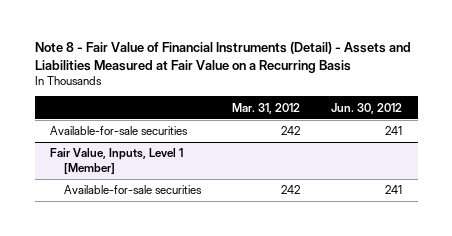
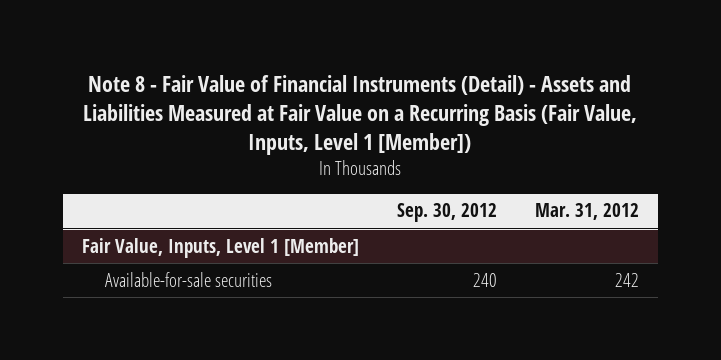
[34,42,411,73] Note 8 - Fair Value of Financial Instruments (Detail) - Assets and Liabilities Measured at Fair Value on a Recurring Basis -> [83,75,638,155] Note 8 - Fair Value of Financial Instruments (Detail) - Assets and Liabilities Measured at Fair Value on a Recurring Basis (Fair Value, Inputs, Level 1 [Member])
[331,102,403,114] Jun. 30, 2012 -> none
none -> [396,203,497,223] Sep. 30, 2012
[50,126,189,136] Available-for-sale securities -> none

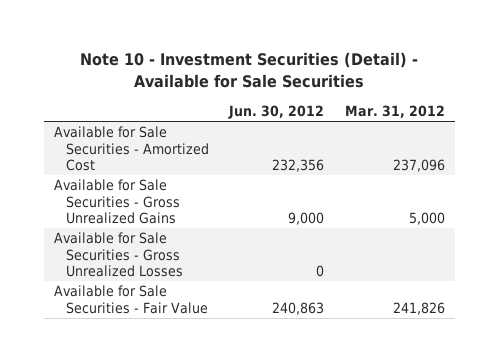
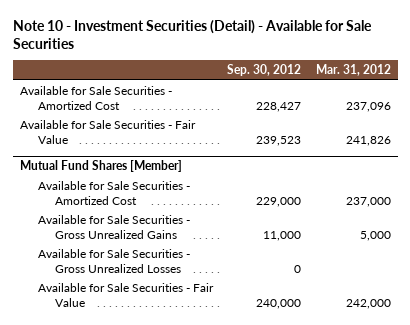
[228,105,325,120] Jun. 30, 2012 -> none
none -> [227,64,302,77] Sep. 30, 2012
[53,285,208,314] Available for Sale Securities - Fair Value -> [19,119,196,144] Available for Sale Securities - Fair Value
none -> [19,160,182,173] Mutual Fund Shares [Member]
none -> [37,180,190,205] Available for Sale Securities - Amortized Cost
none -> [37,282,214,307] Available for Sale Securities - Fair Value

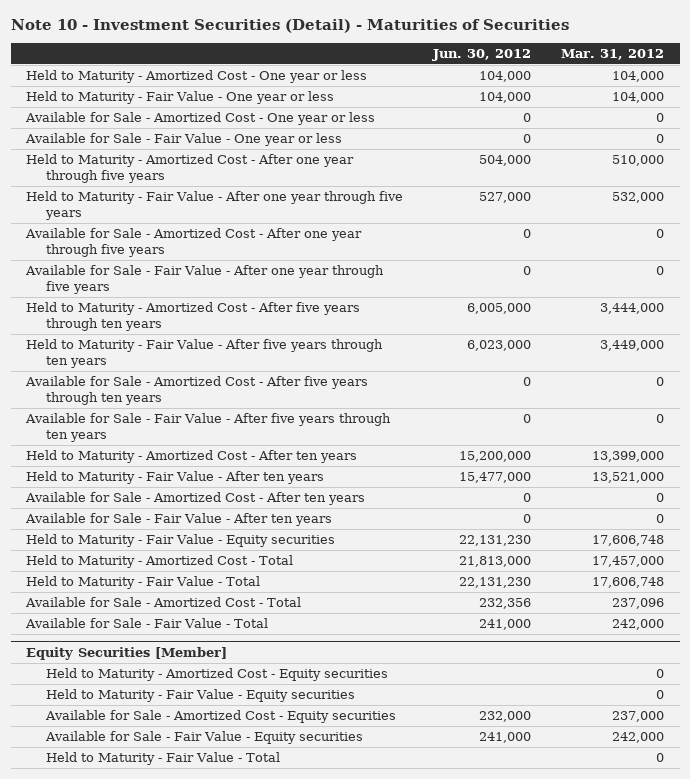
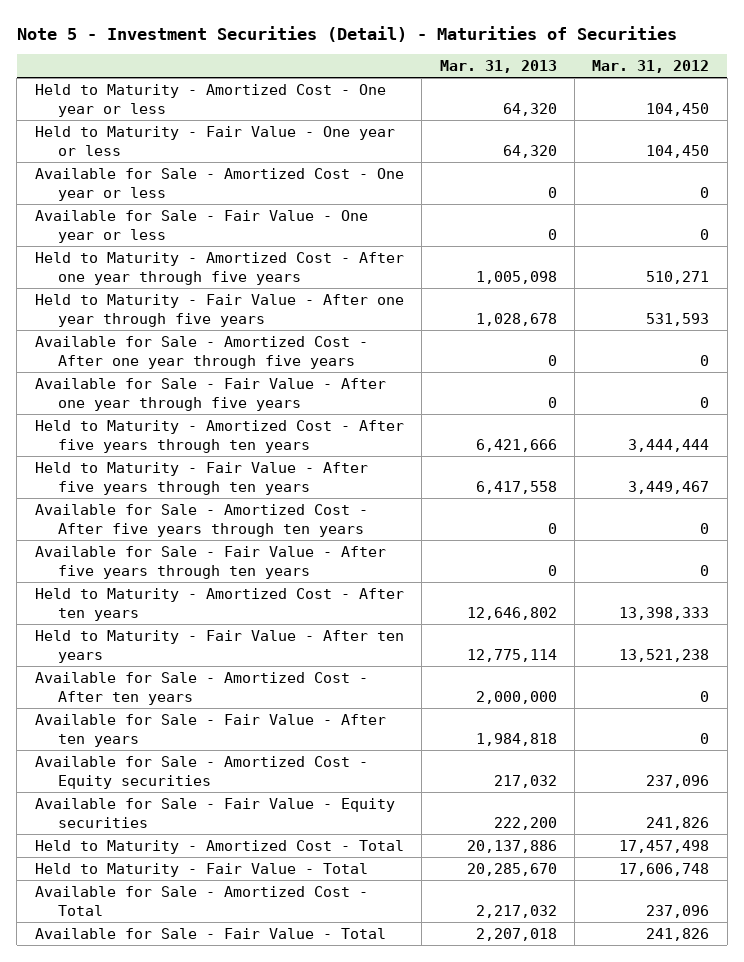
[10,19,569,34] Note 10 - Investment Securities (Detail) - Maturities of Securities -> [16,25,677,42] Note 5 - Investment Securities (Detail) - Maturities of Securities
[432,49,532,62] Jun. 30, 2012 -> none
none -> [439,60,557,74] Mar. 31, 2013
[612,71,665,83] 104,000 -> [646,102,710,116] 104,450
[612,92,665,104] 104,000 -> [646,144,710,158] 104,450
[612,155,665,167] 510,000 -> [646,270,710,284] 510,271
[612,192,665,204] 532,000 -> [646,312,710,326] 531,593
[600,303,665,315] 3,444,000 -> [628,438,710,452] 3,444,444
[600,340,665,352] 3,449,000 -> [628,480,710,494] 3,449,467
[592,451,665,463] 13,399,000 -> [619,606,710,620] 13,398,333
[592,472,665,484] 13,521,000 -> [619,648,710,662] 13,521,238
[25,534,335,548] Held to Maturity - Fair Value - Equity securities -> none
none -> [34,755,368,789] Available for Sale - Amortized Cost - Equity securities
none -> [34,797,395,828] Available for Sale - Fair Value - Equity securities
[592,556,665,568] 17,457,000 -> [619,839,710,853] 17,457,498
[25,647,227,661] Equity Securities [Member] -> none
[45,668,388,682] Held to Maturity - Amortized Cost - Equity securities -> none
[45,689,355,703] Held to Maturity - Fair Value - Equity securities -> none
[44,710,396,724] Available for Sale - Amortized Cost - Equity securities -> none
[44,731,363,745] Available for Sale - Fair Value - Equity securities -> none
[45,752,280,766] Held to Maturity - Fair Value - Total -> none
[612,619,665,631] 242,000 -> [646,927,710,941] 241,826

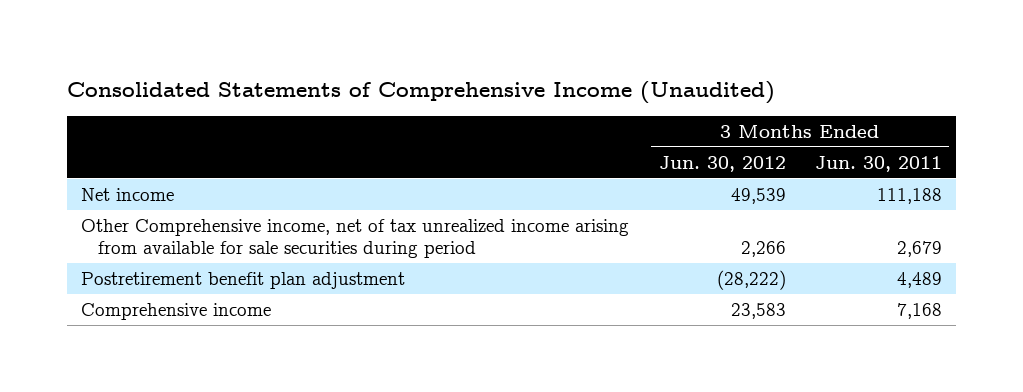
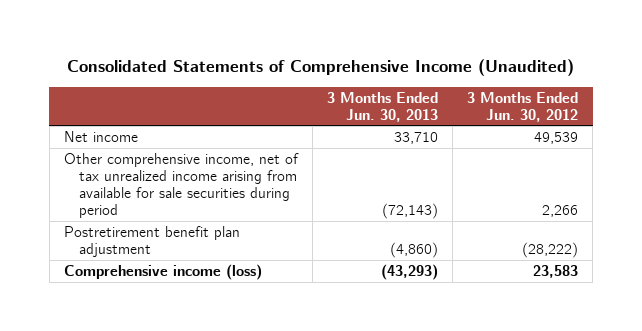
[814,156,942,173] Jun. 30, 2011 -> none
none -> [326,91,438,122] 3 Months Ended Jun. 30, 2013
[81,219,630,259] Other Comprehensive income, net of tax unrealized income arising from available for sale securities during period -> [63,152,299,219] Other comprehensive income, net of tax unrealized income arising from available for sale securities during period
[81,303,272,321] Comprehensive income -> [63,263,262,280] Comprehensive income (loss)

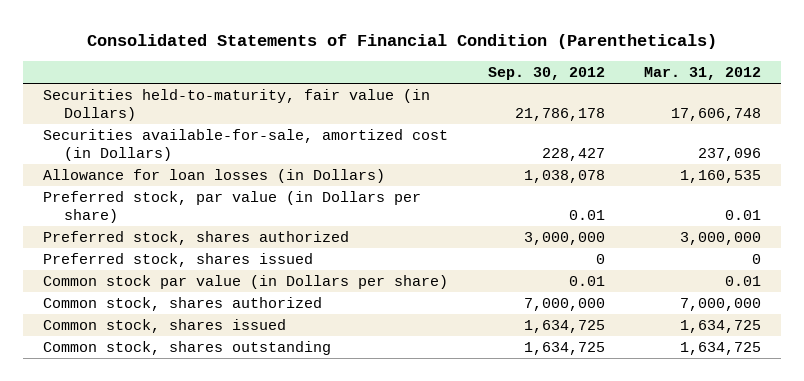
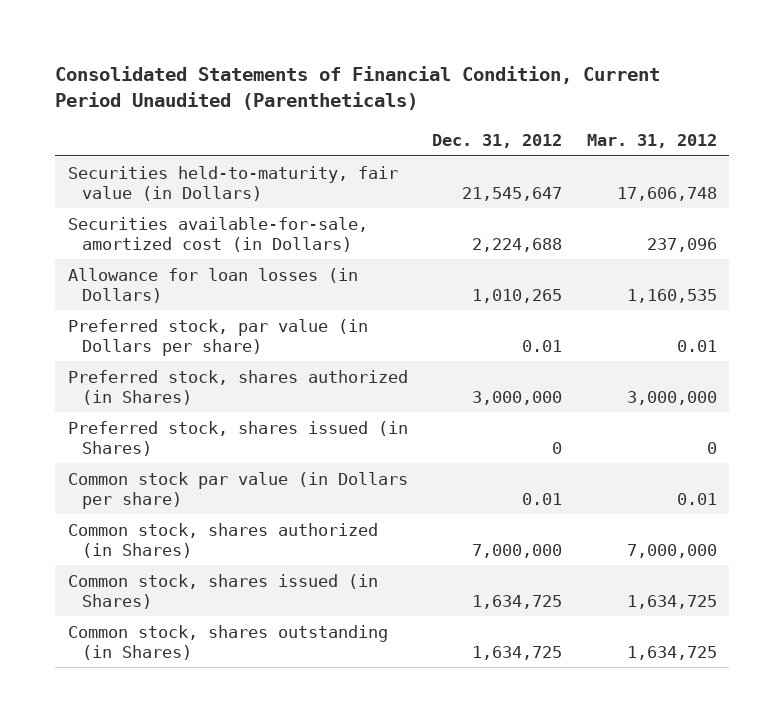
[87,34,718,50] Consolidated Statements of Financial Condition (Parentheticals) -> [55,66,661,111] Consolidated Statements of Financial Condition, Current Period Unaudited (Parentheticals)
[487,67,605,81] Sep. 30, 2012 -> none
none -> [432,133,563,148] Dec. 31, 2012
[43,231,350,246] Preferred stock, shares authorized -> [67,370,408,405] Preferred stock, shares authorized (in Shares)
[43,253,314,268] Preferred stock, shares issued -> [67,421,408,456] Preferred stock, shares issued (in Shares)
[43,297,323,312] Common stock, shares authorized -> [67,523,378,558] Common stock, shares authorized (in Shares)
[43,319,287,334] Common stock, shares issued -> [67,574,378,609] Common stock, shares issued (in Shares)
[43,341,332,356] Common stock, shares outstanding -> [67,625,388,660] Common stock, shares outstanding (in Shares)

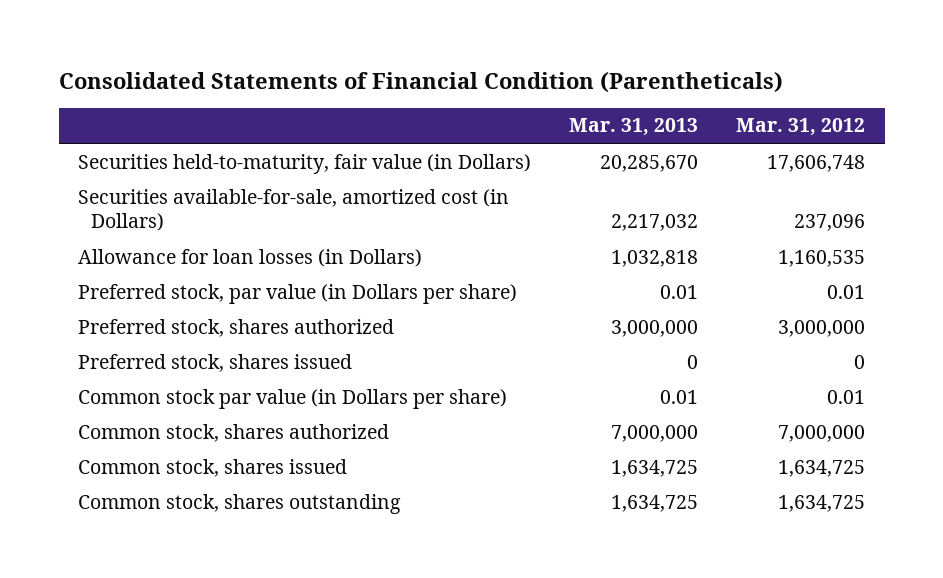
[55,66,661,111] Consolidated Statements of Financial Condition, Current Period Unaudited (Parentheticals) -> [58,71,783,93] Consolidated Statements of Financial Condition (Parentheticals)
[432,133,563,148] Dec. 31, 2012 -> none
none -> [569,118,699,137] Mar. 31, 2013
[67,370,408,405] Preferred stock, shares authorized (in Shares) -> [77,318,394,337] Preferred stock, shares authorized
[67,421,408,456] Preferred stock, shares issued (in Shares) -> [77,353,352,372] Preferred stock, shares issued
[67,523,378,558] Common stock, shares authorized (in Shares) -> [77,423,389,442] Common stock, shares authorized
[67,574,378,609] Common stock, shares issued (in Shares) -> [77,458,347,477] Common stock, shares issued
[67,625,388,660] Common stock, shares outstanding (in Shares) -> [77,493,401,514] Common stock, shares outstanding

